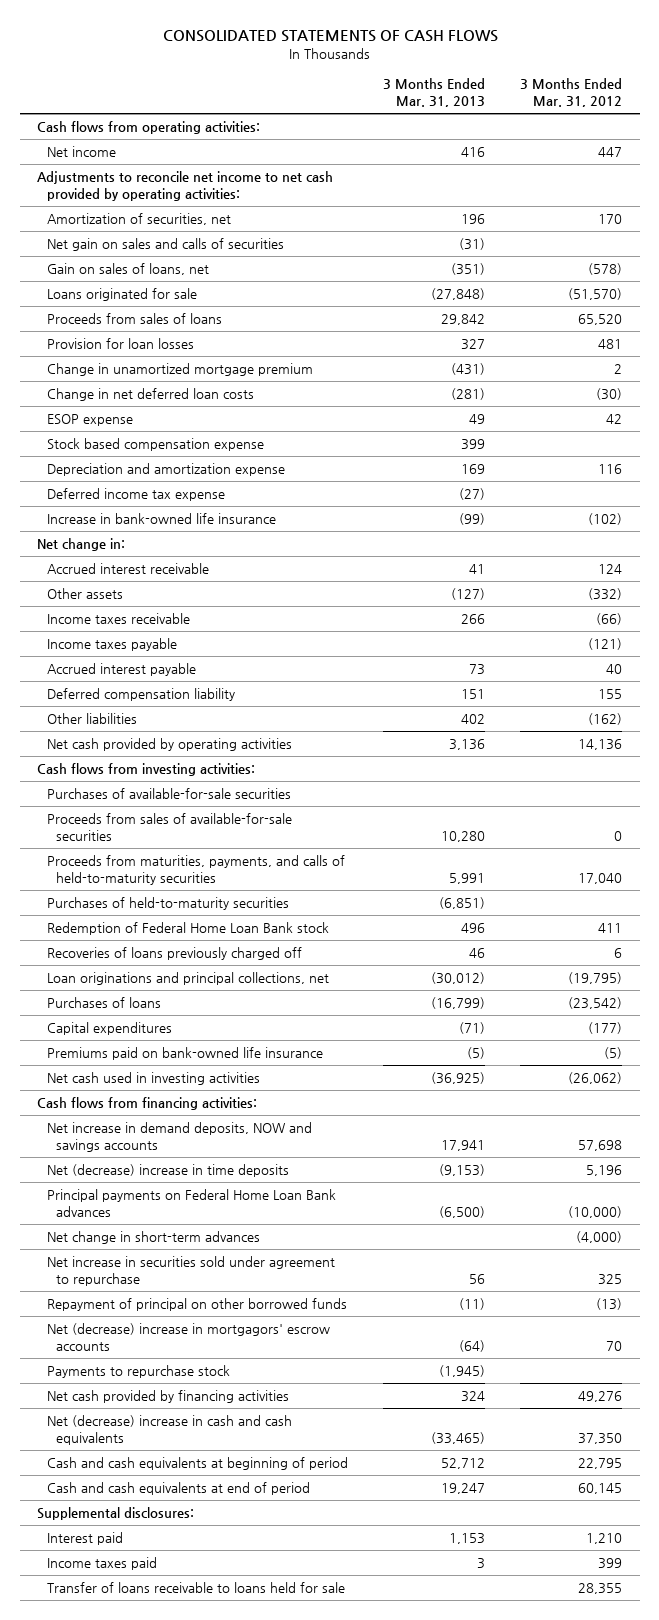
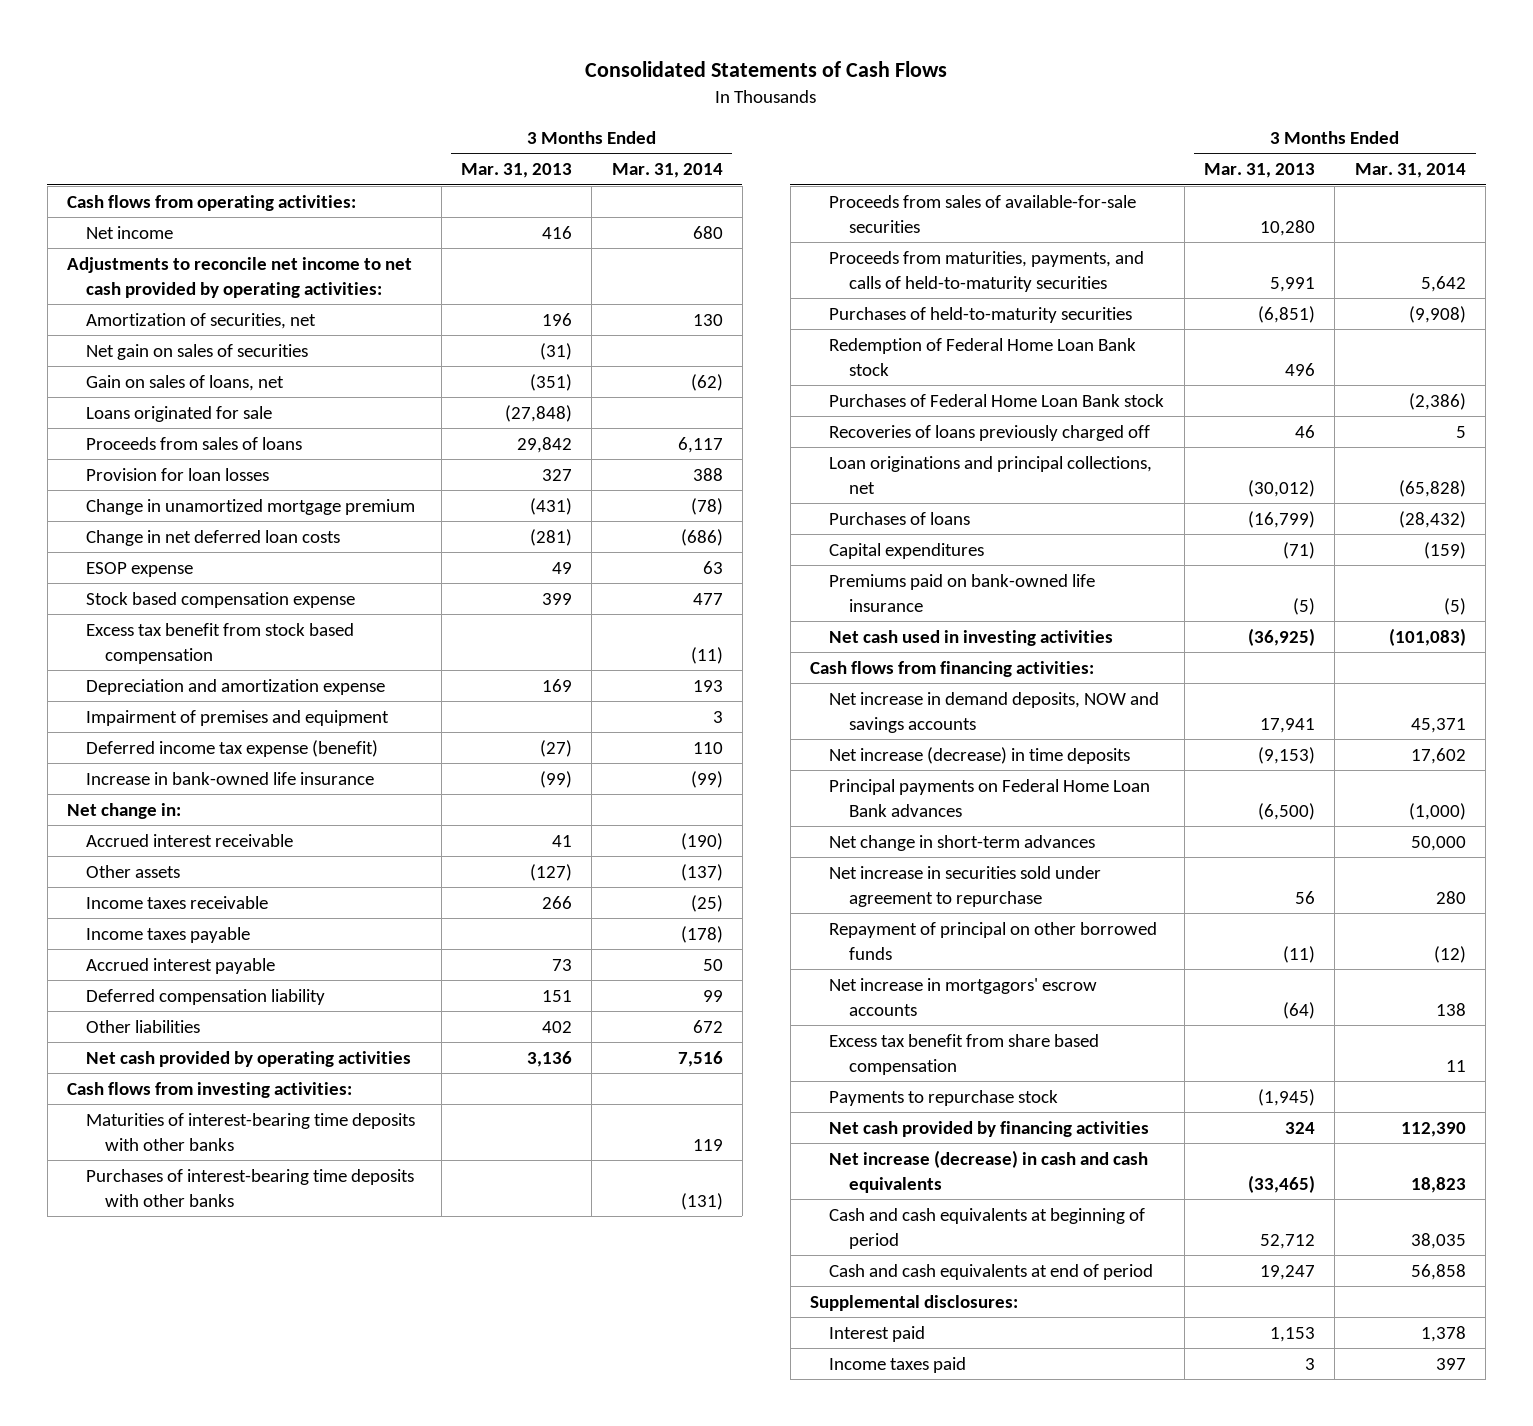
[162,30,498,43] CONSOLIDATED STATEMENTS OF CASH FLOWS -> [585,60,948,77] Consolidated Statements of Cash Flows
[520,78,623,108] 3 Months Ended Mar. 31, 2012 -> none
none -> [611,163,723,179] Mar. 31, 2014
[46,238,284,252] Net gain on sales and calls of securities -> [86,343,309,360] Net gain on sales of securities
none -> [86,622,355,664] Excess tax benefit from stock based compensation
none -> [86,709,390,726] Impairment of premises and equipment
[46,488,225,502] Deferred income tax expense -> [86,739,379,757] Deferred income tax expense (benefit)
[46,788,291,800] Purchases of available-for-sale securities -> none
none -> [86,1112,416,1151] Maturities of interest-bearing time deposits with other banks
none -> [86,1168,415,1207] Purchases of interest-bearing time deposits with other banks
none -> [829,393,1165,407] Purchases of Federal Home Loan Bank stock
[46,1164,289,1178] Net (decrease) increase in time deposits -> [829,746,1131,764] Net increase (decrease) in time deposits
[46,1323,330,1352] Net (decrease) increase in mortgagors' escrow accounts -> [829,977,1098,1016] Net increase in mortgagors' escrow accounts
none -> [829,1033,1100,1075] Excess tax benefit from share based compensation
[46,1415,292,1446] Net (decrease) increase in cash and cash equivalents -> [829,1149,1149,1193] Net increase (decrease) in cash and cash equivalents
[46,1582,345,1594] Transfer of loans receivable to loans held for sale -> none

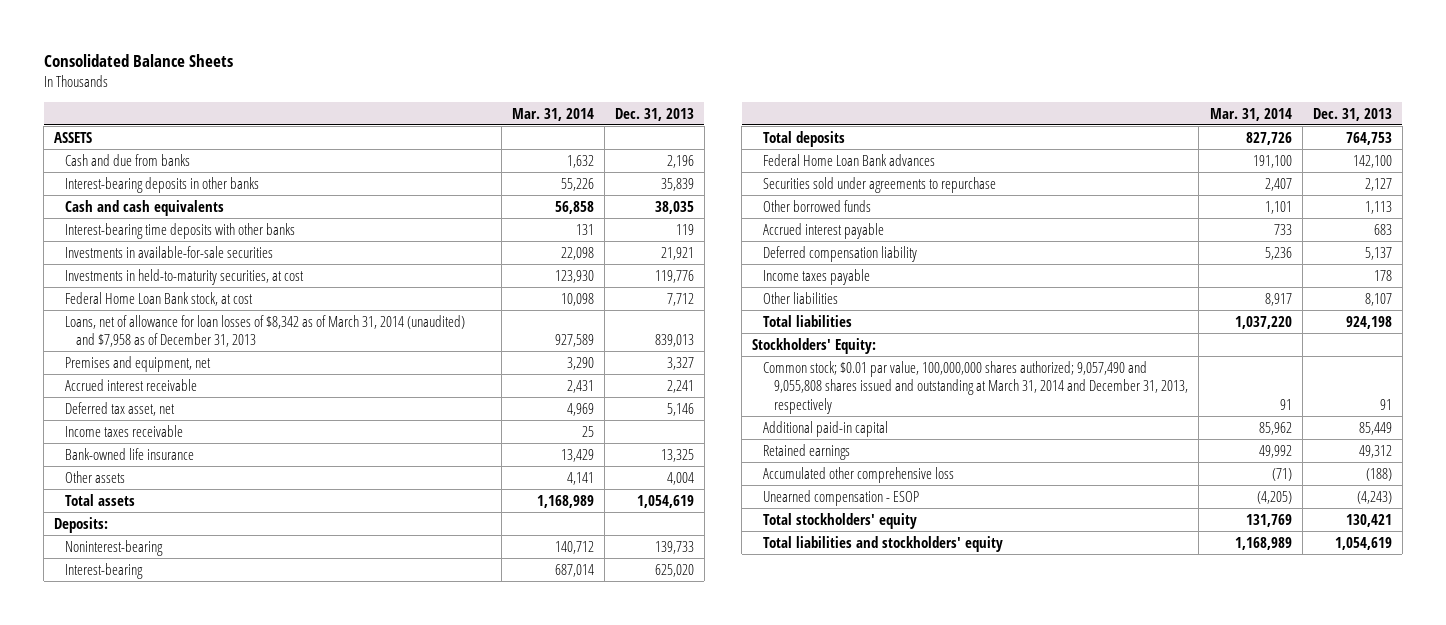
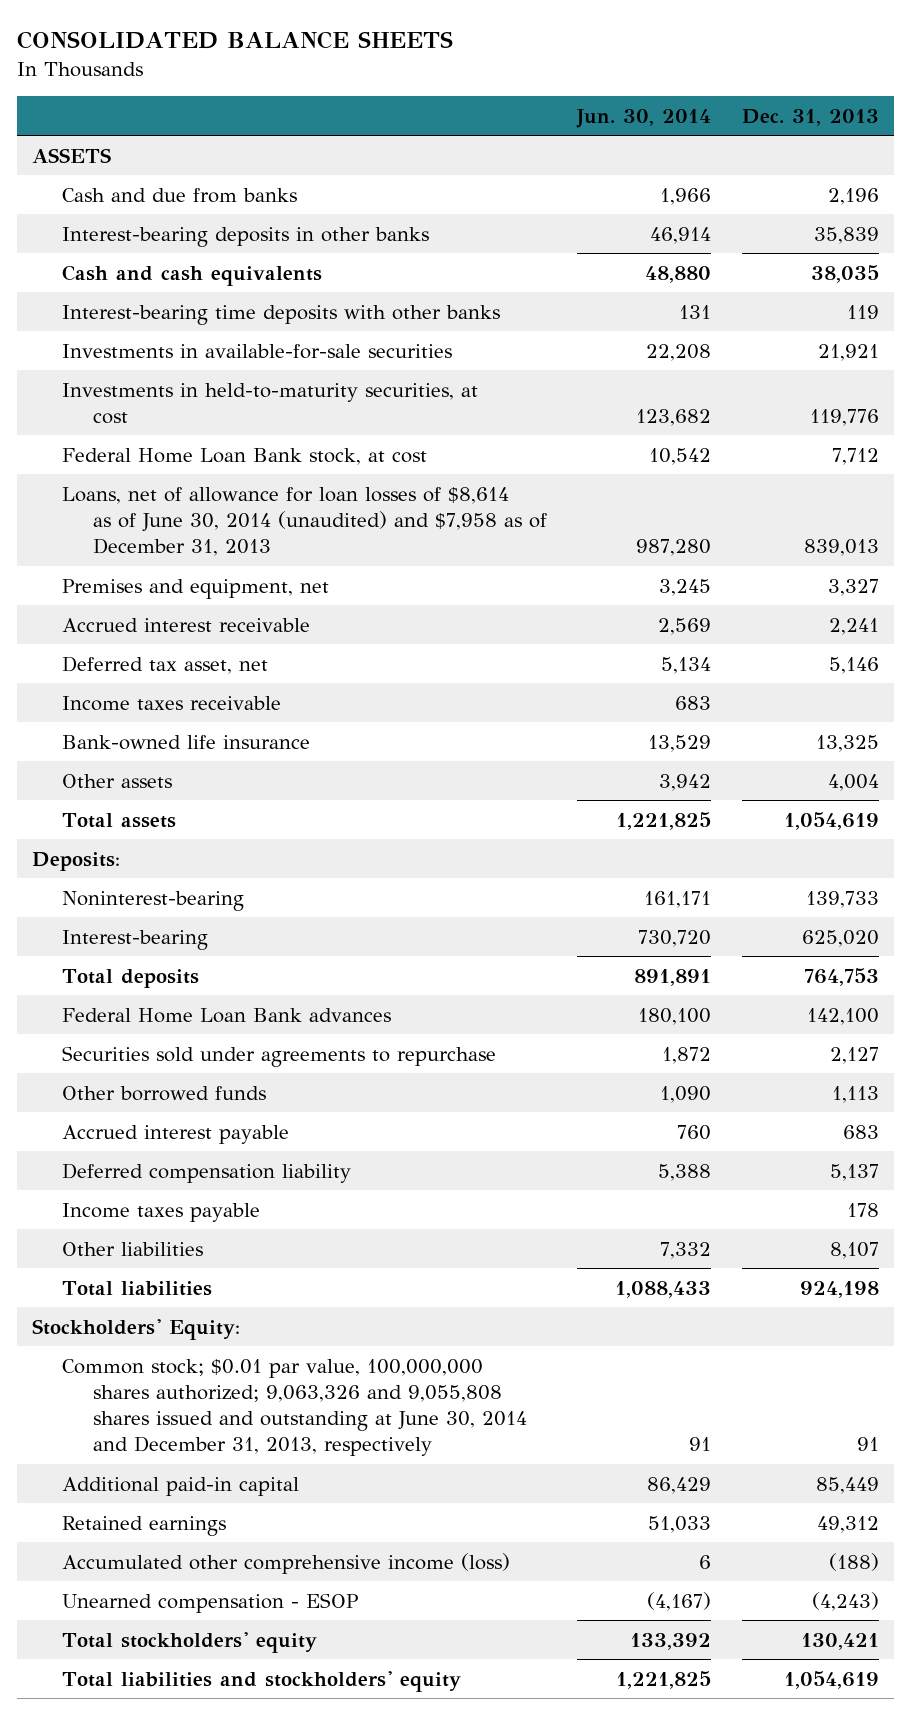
[43,53,233,67] Consolidated Balance Sheets -> [16,31,453,50] CONSOLIDATED BALANCE SHEETS
[511,107,594,121] Mar. 31, 2014 -> none
none -> [576,108,712,128] Jun. 30, 2014
[65,314,466,348] Loans, net of allowance for loan losses of $8,342 as of March 31, 2014 (unaudited) and $7,958 as of December 31, 2013 -> [62,486,547,557] Loans, net of allowance for loan losses of $8,614 as of June 30, 2014 (unaudited) and $7,958 as of December 31, 2013
[763,360,1189,414] Common stock; $0.01 par value, 100,000,000 shares authorized; 9,057,490 and 9,055,808 shares issued and outstanding at March 31, 2014 and December 31, 2013, respectively -> [62,1358,527,1457] Common stock; $0.01 par value, 100,000,000 shares authorized; 9,063,326 and 9,055,808 shares issued and outstanding at June 30, 2014 and December 31, 2013, respectively
[763,466,955,483] Accumulated other comprehensive loss -> [62,1552,511,1574] Accumulated other comprehensive income (loss)

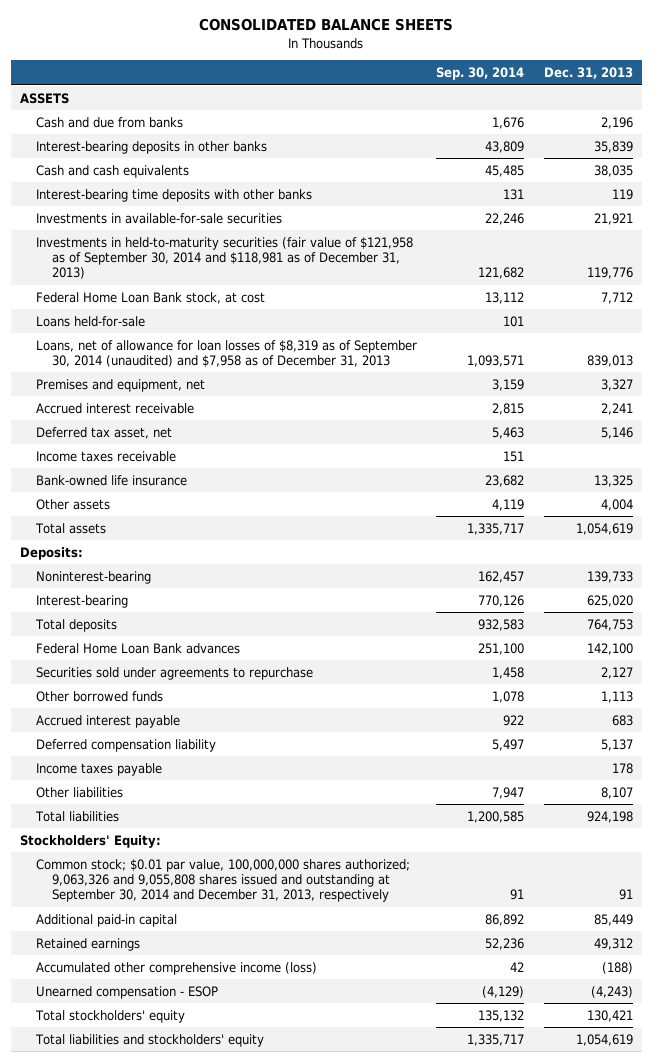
[576,108,712,128] Jun. 30, 2014 -> none
none -> [436,67,525,81] Sep. 30, 2014
[62,382,479,424] Investments in held-to-maturity securities, at cost -> [36,236,414,280] Investments in held-to-maturity securities (fair value of $121,958 as of September 30, 2014 and $118,981 as of December 31, 2013)
none -> [36,315,146,327] Loans held-for-sale
[62,486,547,557] Loans, net of allowance for loan losses of $8,614 as of June 30, 2014 (unaudited) and $7,958 as of December 31, 2013 -> [36,339,418,367] Loans, net of allowance for loan losses of $8,319 as of September 30, 2014 (unaudited) and $7,958 as of December 31, 2013
[62,1358,527,1457] Common stock; $0.01 par value, 100,000,000 shares authorized; 9,063,326 and 9,055,808 shares issued and outstanding at June 30, 2014 and December 31, 2013, respectively -> [36,858,411,903] Common stock; $0.01 par value, 100,000,000 shares authorized; 9,063,326 and 9,055,808 shares issued and outstanding at September 30, 2014 and December 31, 2013, respectively

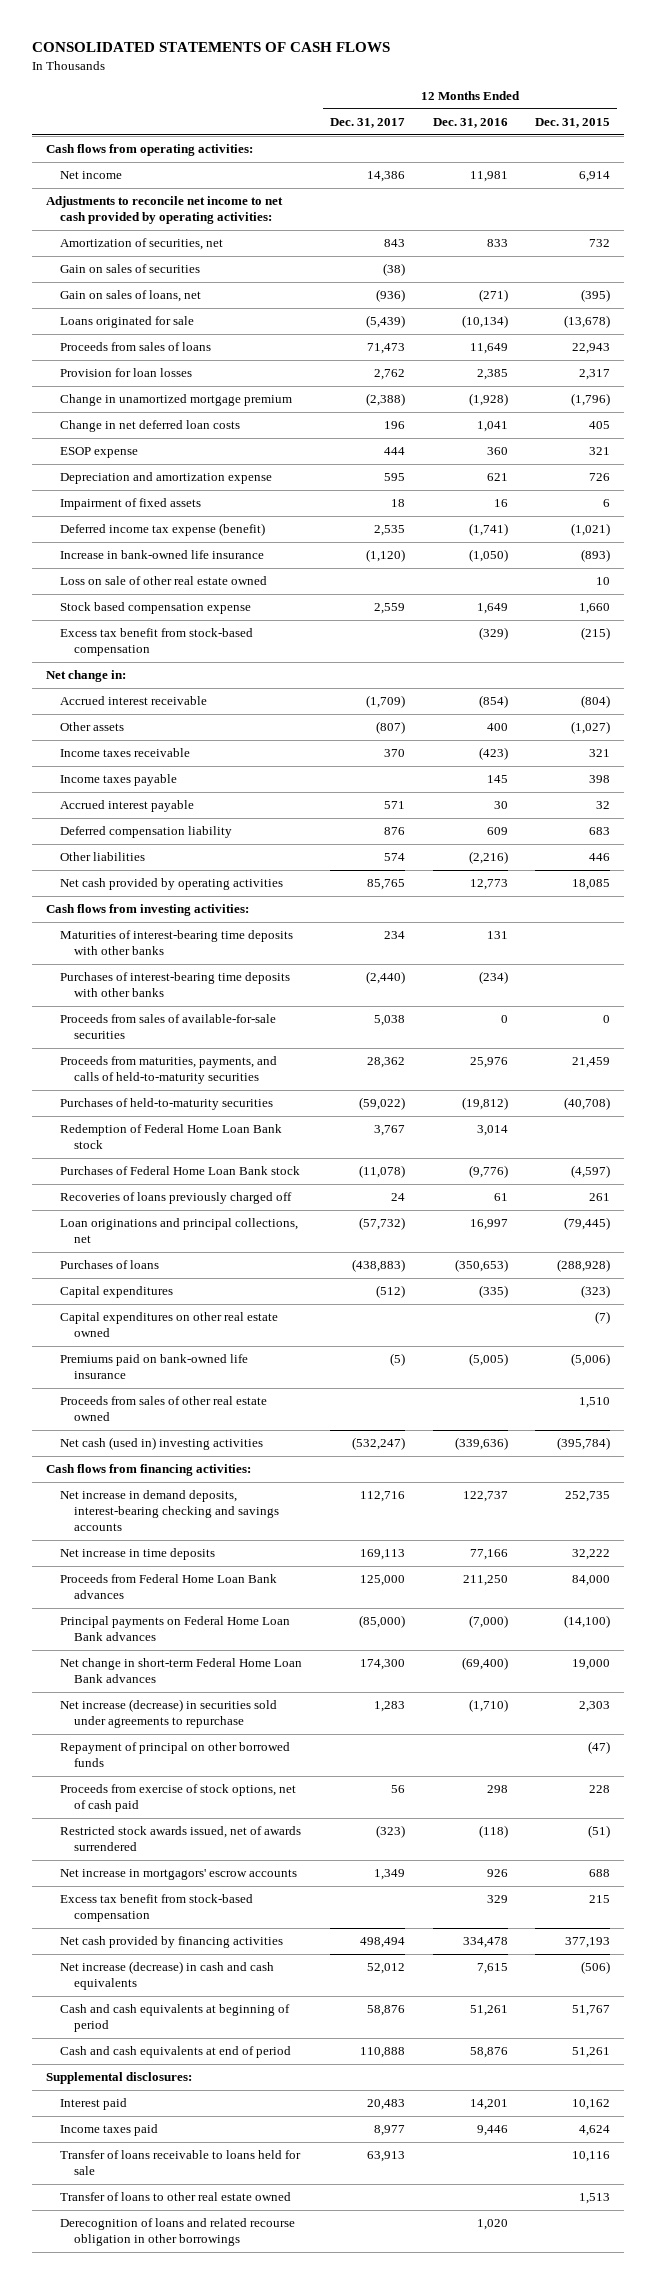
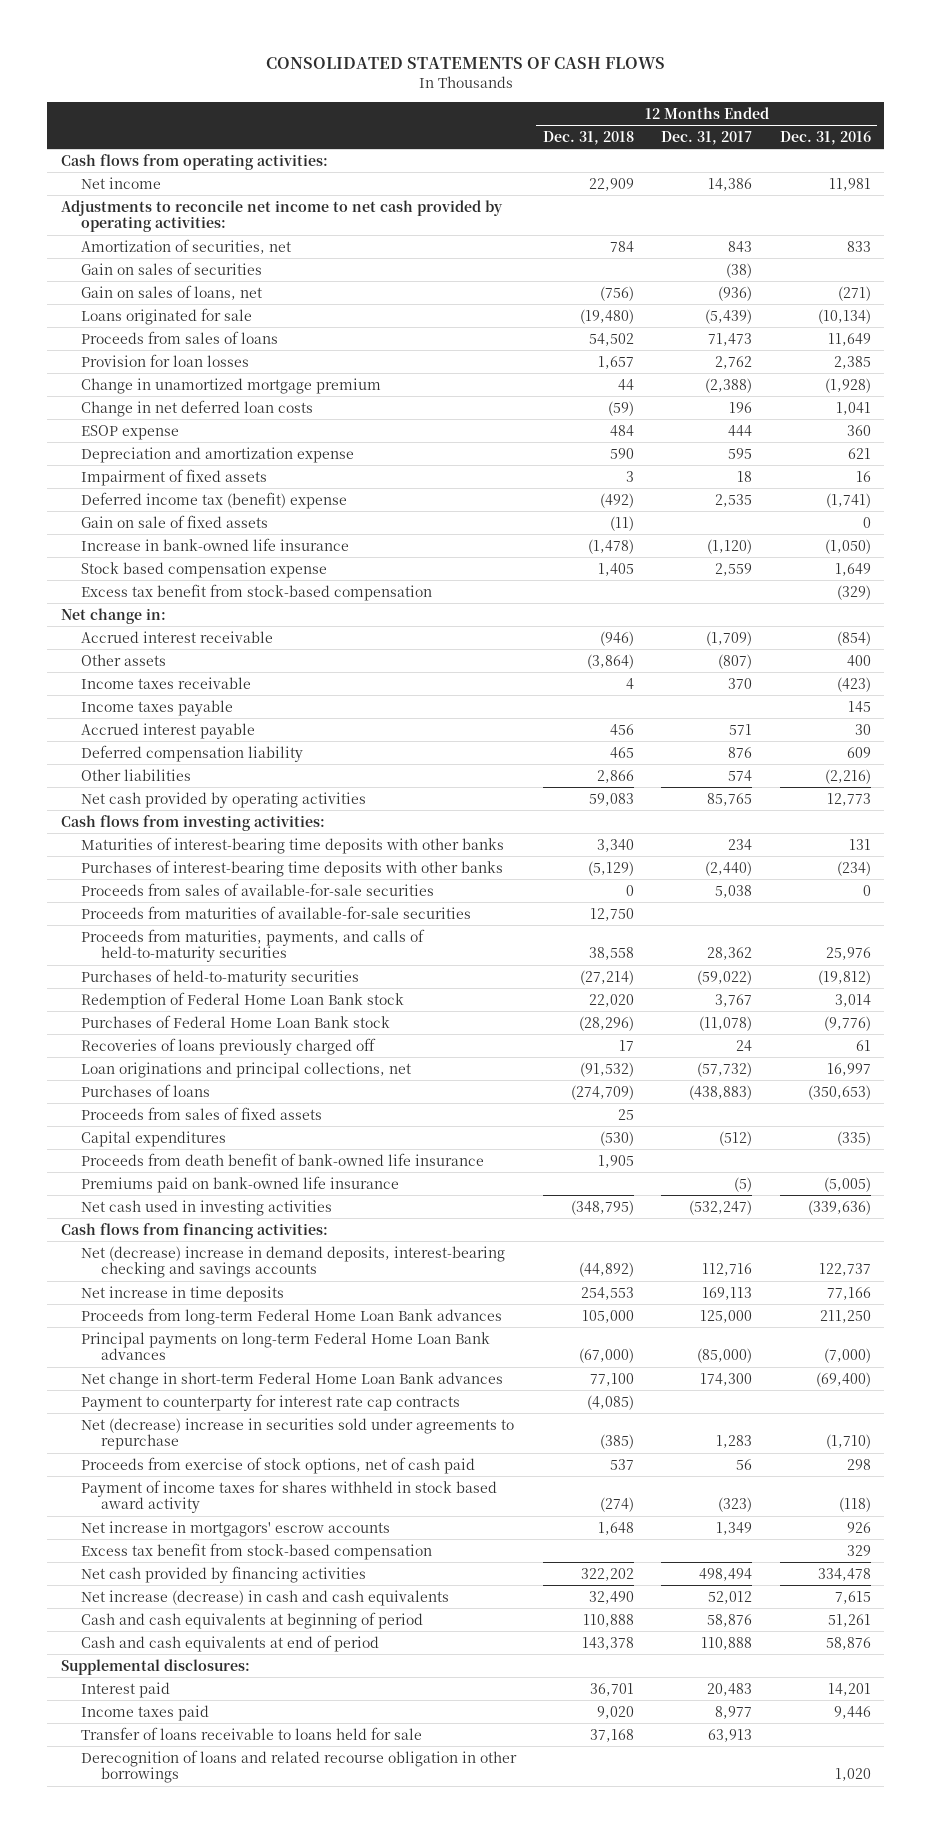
[535,117,611,128] Dec. 31, 2015 -> none
none -> [543,130,635,145] Dec. 31, 2018
[60,523,266,537] Deferred income tax expense (benefit) -> [81,491,348,509] Deferred income tax (benefit) expense
none -> [81,514,269,528] Gain on sale of fixed assets
[60,576,268,586] Loss on sale of other real estate owned -> none
none -> [81,905,472,919] Proceeds from maturities of available-for-sale securities
none -> [81,1106,323,1120] Proceeds from sales of fixed assets
[60,1312,279,1338] Capital expenditures on other real estate owned -> none
none -> [81,1152,485,1166] Proceeds from death benefit of bank-owned life insurance
[60,1396,268,1422] Proceeds from sales of other real estate owned -> none
[60,1437,264,1451] Net cash (used in) investing activities -> [81,1199,333,1216] Net cash used in investing activities
[60,1490,279,1532] Net increase in demand deposits, interest-bearing checking and savings accounts -> [81,1245,506,1279] Net (decrease) increase in demand deposits, interest-bearing checking and savings accounts
[60,1574,278,1600] Proceeds from Federal Home Loan Bank advances -> [81,1307,503,1325] Proceeds from long-term Federal Home Loan Bank advances
[60,1616,291,1642] Principal payments on Federal Home Loan Bank advances -> [81,1331,491,1361] Principal payments on long-term Federal Home Loan Bank advances
[60,1742,291,1768] Repayment of principal on other borrowed funds -> none
none -> [81,1393,461,1411] Payment to counterparty for interest rate cap contracts
[60,1699,278,1729] Net increase (decrease) in securities sold under agreements to repurchase -> [81,1417,515,1451] Net (decrease) increase in securities sold under agreements to repurchase
[60,1826,302,1852] Restricted stock awards issued, net of awards surrendered -> [81,1479,498,1514] Payment of income taxes for shares withheld in stock based award activity
[60,2192,292,2202] Transfer of loans to other real estate owned -> none

